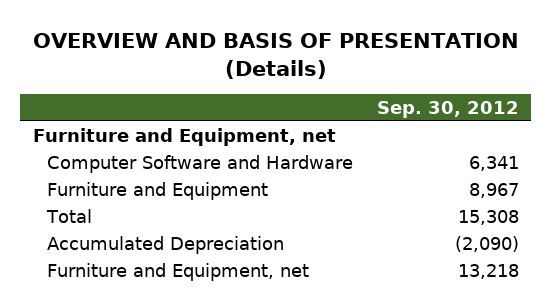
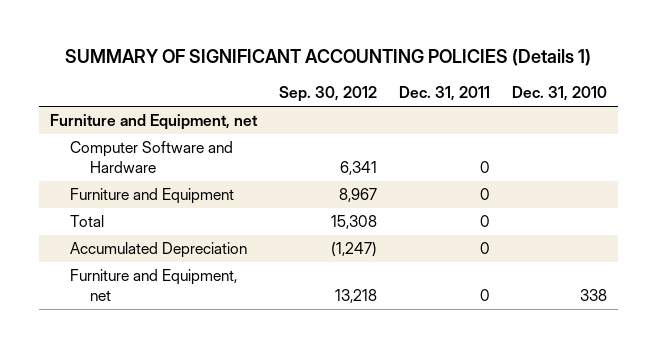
[32,33,519,79] OVERVIEW AND BASIS OF PRESENTATION (Details) -> [65,49,592,67] SUMMARY OF SIGNIFICANT ACCOUNTING POLICIES (Details 1)
none -> [398,86,490,102] Dec. 31, 2011
none -> [511,86,607,102] Dec. 31, 2010
[455,236,520,253] (2,090) -> [330,242,377,258] (1,247)

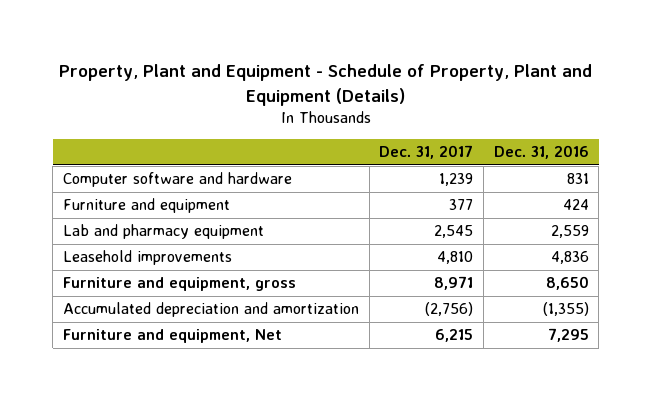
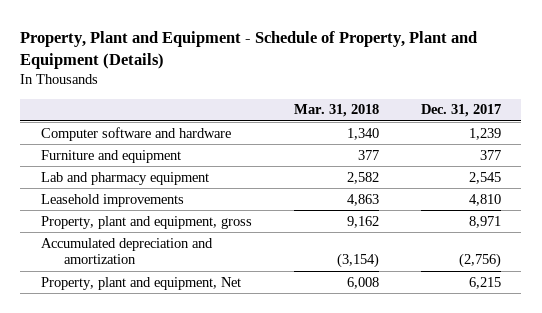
[493,145,589,160] Dec. 31, 2016 -> none
none -> [293,104,379,118] Mar. 31, 2018
[62,277,296,292] Furniture and equipment, gross -> [41,215,253,229] Property, plant and equipment, gross
[62,329,282,344] Furniture and equipment, Net -> [41,276,242,290] Property, plant and equipment, Net

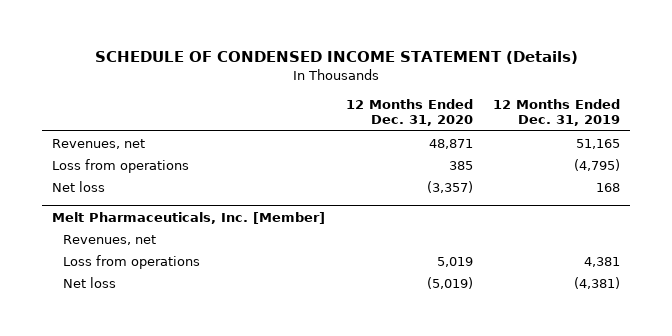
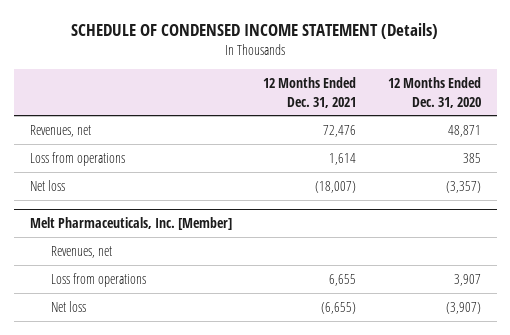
[493,98,621,127] 12 Months Ended Dec. 31, 2019 -> none
none -> [263,77,357,108] 12 Months Ended Dec. 31, 2021
[436,257,473,268] 5,019 -> [453,273,481,286] 3,907
[426,277,473,290] (5,019) -> [445,301,481,314] (3,907)

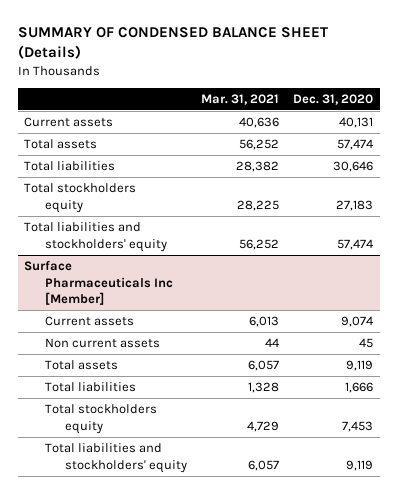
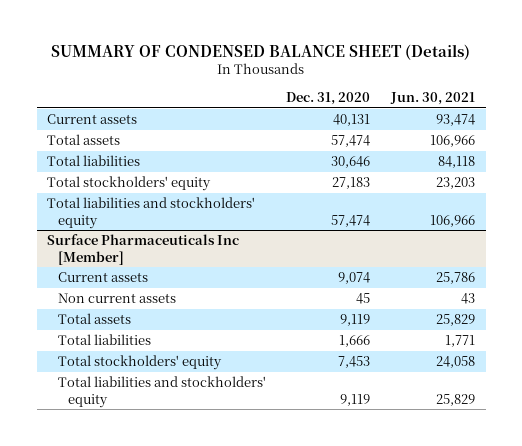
[201,93,280,105] Mar. 31, 2021 -> none
none -> [390,92,476,106] Jun. 30, 2021
[24,183,137,213] Total stockholders equity -> [47,176,212,192] Total stockholders' equity
[44,404,157,434] Total stockholders equity -> [57,355,222,371] Total stockholders' equity

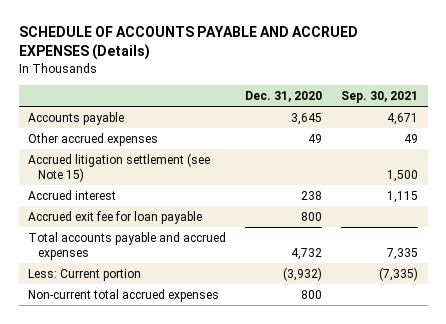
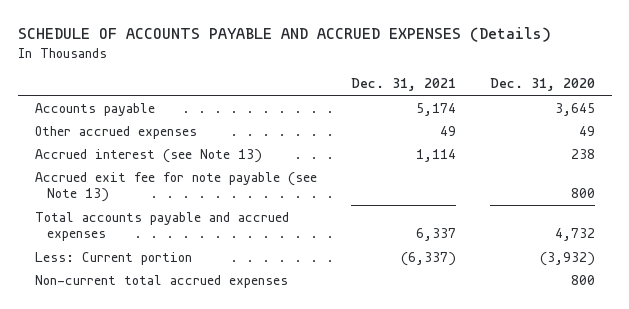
[341,90,419,103] Sep. 30, 2021 -> none
none -> [350,78,456,92] Dec. 31, 2021
[28,152,211,182] Accrued litigation settlement (see Note 15) -> none
[28,189,117,200] Accrued interest -> [34,148,262,163] Accrued interest (see Note 13)
[28,210,203,224] Accrued exit fee for loan payable -> [34,171,317,203] Accrued exit fee for note payable (see Note 13)

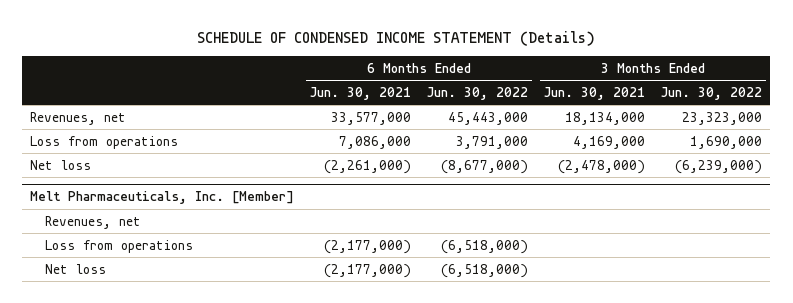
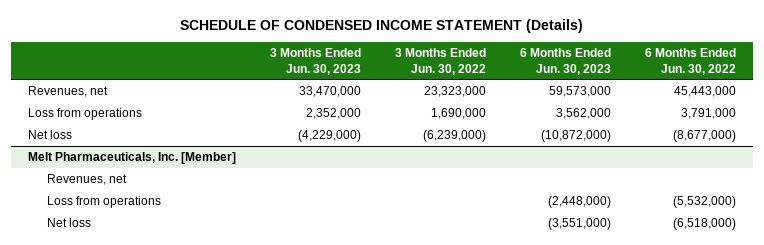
[310,86,412,100] Jun. 30, 2021 -> none
[544,86,646,100] Jun. 30, 2021 -> none
none -> [269,48,361,75] 3 Months Ended Jun. 30, 2023
none -> [519,48,611,75] 6 Months Ended Jun. 30, 2023
[441,239,529,254] (6,518,000) -> [672,196,736,209] (5,532,000)

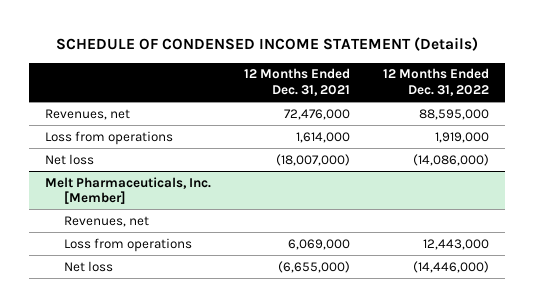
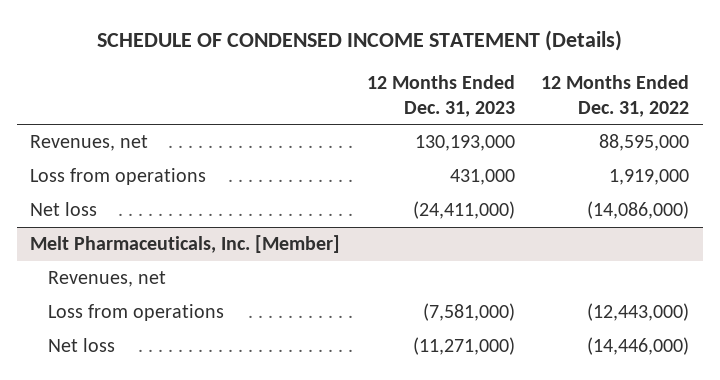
[243,68,350,96] 12 Months Ended Dec. 31, 2021 -> none
none -> [366,75,515,117] 12 Months Ended Dec. 31, 2023
[422,238,489,250] 12,443,000 -> [587,303,690,322] (12,443,000)

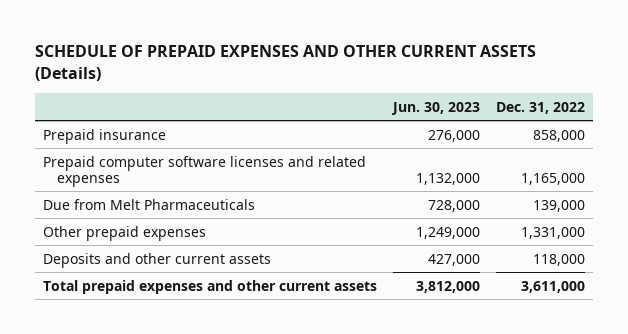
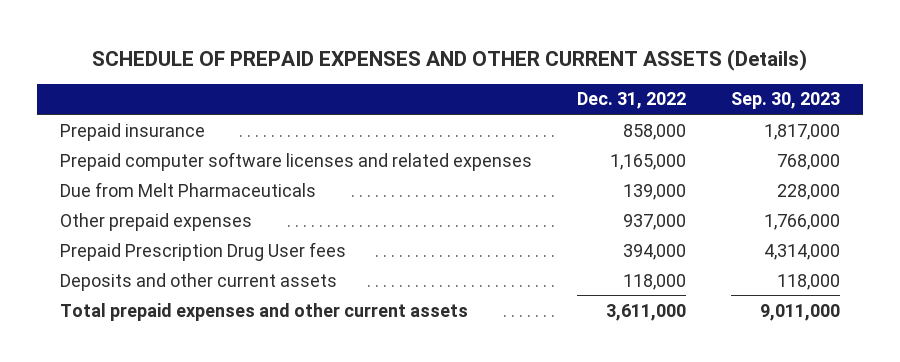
[391,101,481,115] Jun. 30, 2023 -> none
none -> [731,92,841,110] Sep. 30, 2023
[521,226,586,239] 1,331,000 -> [623,213,687,230] 937,000
none -> [60,241,347,261] Prepaid Prescription Drug User fees

